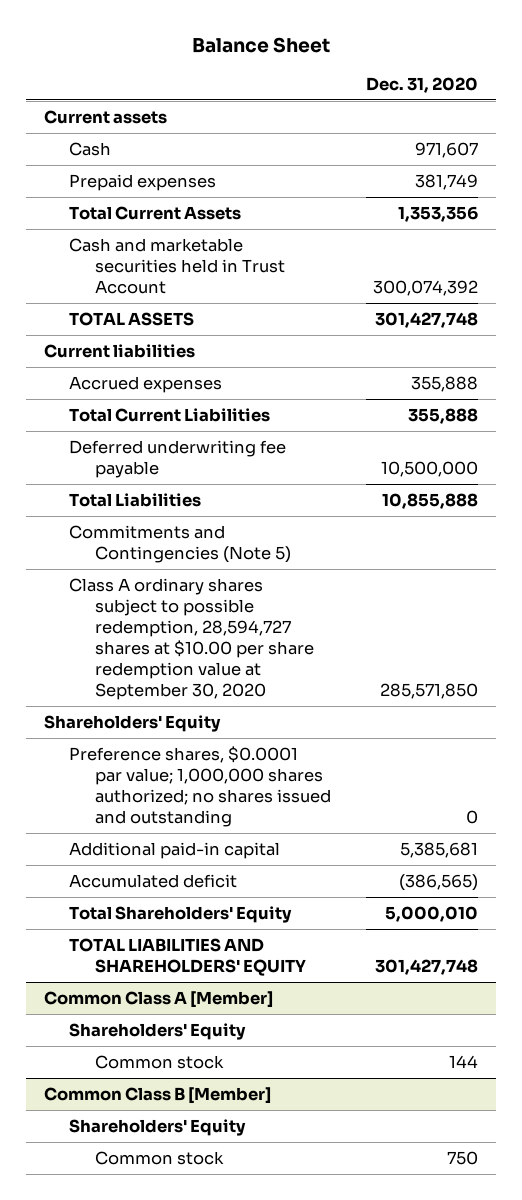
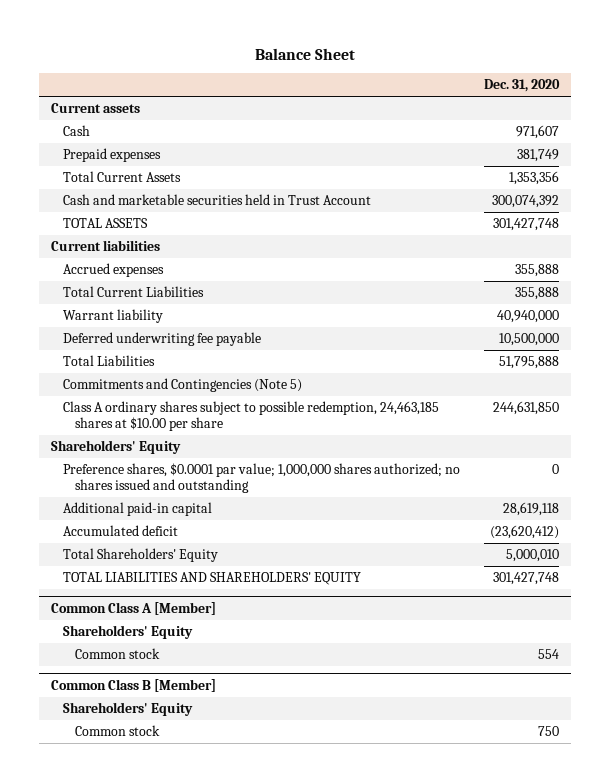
none -> [62,309,163,324] Warrant liability
[382,492,479,509] 10,855,888 -> [498,356,559,370] 51,795,888
[69,577,314,701] Class A ordinary shares subject to possible redemption, 28,594,727 shares at $10.00 per share redemption value at September 30, 2020 -> [62,401,439,432] Class A ordinary shares subject to possible redemption, 24,463,185 shares at $10.00 per share
[380,683,479,700] 285,571,850 -> [492,401,559,416] 244,631,850
[400,841,479,858] 5,385,681 -> [502,502,559,517] 28,619,118
[399,873,479,891] (386,565) -> [489,525,559,540] (23,620,412)
[449,1054,479,1068] 144 -> [537,649,559,660] 554

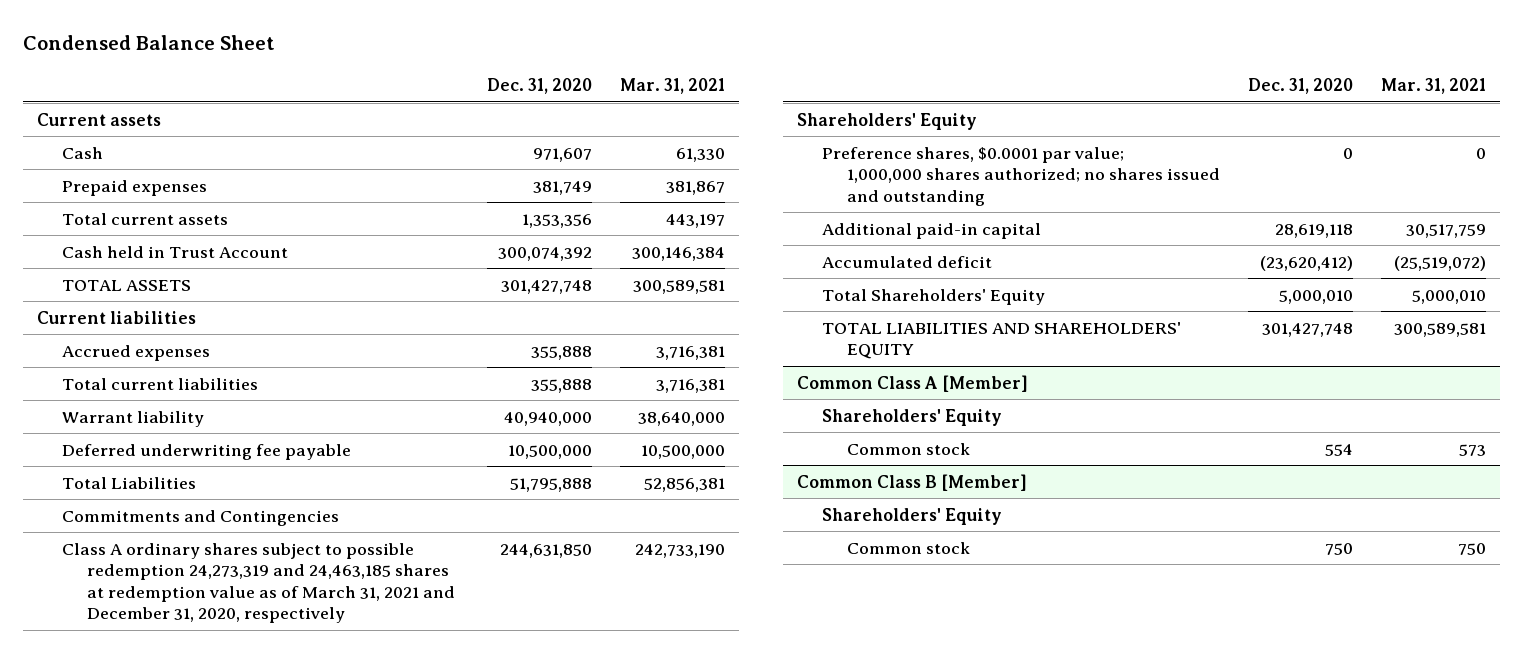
[254,47,355,60] Balance Sheet -> [23,35,276,51] Condensed Balance Sheet
none -> [620,77,726,94] Mar. 31, 2021
[62,171,181,183] Total Current Assets -> [61,212,228,225] Total current assets
[62,194,371,206] Cash and marketable securities held in Trust Account -> [61,245,288,258] Cash held in Trust Account
[62,286,204,298] Total Current Liabilities -> [61,377,258,390] Total current liabilities
[62,378,302,393] Commitments and Contingencies (Note 5) -> [61,509,339,526] Commitments and Contingencies
[62,401,439,432] Class A ordinary shares subject to possible redemption, 24,463,185 shares at $10.00 per share -> [61,542,455,624] Class A ordinary shares subject to possible redemption 24,273,319 and 24,463,185 shares at redemption value as of March 31, 2021 and December 31, 2020, respectively

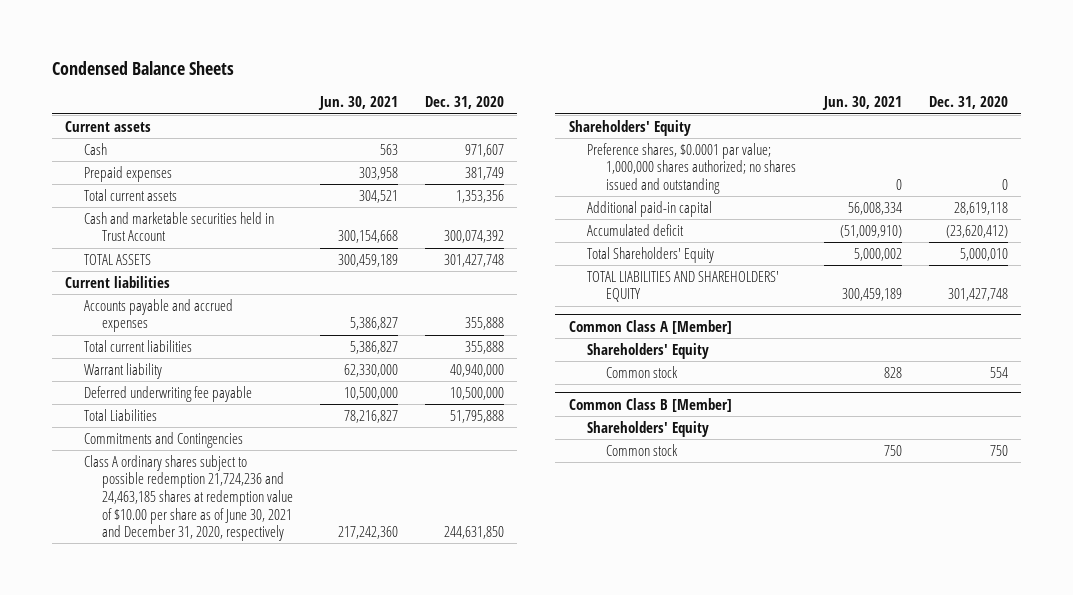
[23,35,276,51] Condensed Balance Sheet -> [51,61,234,76] Condensed Balance Sheets
[620,77,726,94] Mar. 31, 2021 -> none
none -> [318,96,399,111] Jun. 30, 2021
[61,245,288,258] Cash held in Trust Account -> [83,211,274,242] Cash and marketable securities held in Trust Account
[61,344,210,361] Accrued expenses -> [83,298,233,333] Accounts payable and accrued expenses
[61,542,455,624] Class A ordinary shares subject to possible redemption 24,273,319 and 24,463,185 shares at redemption value as of March 31, 2021 and December 31, 2020, respectively -> [83,454,294,542] Class A ordinary shares subject to possible redemption 21,724,236 and 24,463,185 shares at redemption value of $10.00 per share as of June 30, 2021 and December 31, 2020, respectively

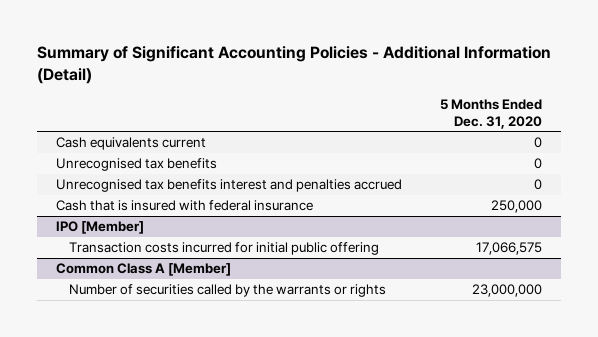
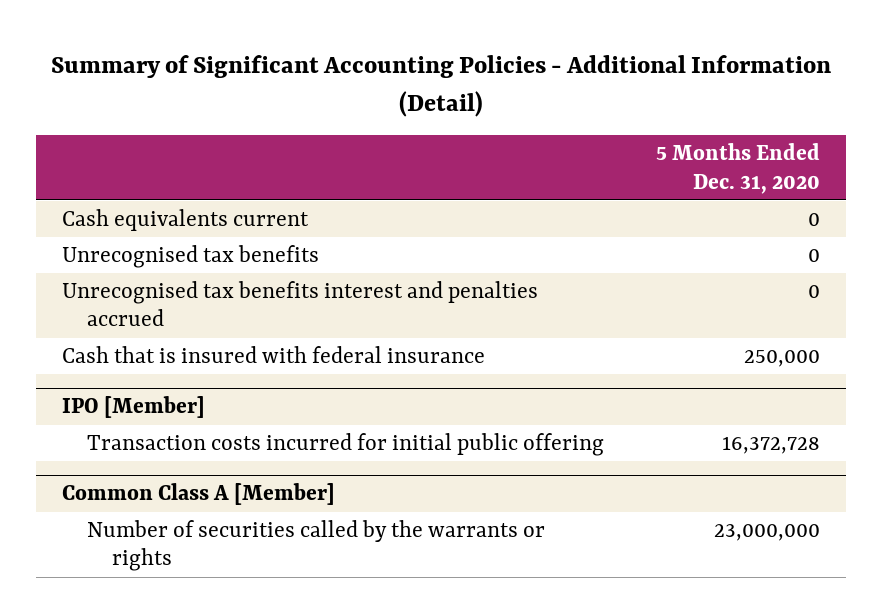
[475,242,542,256] 17,066,575 -> [722,436,821,455] 16,372,728

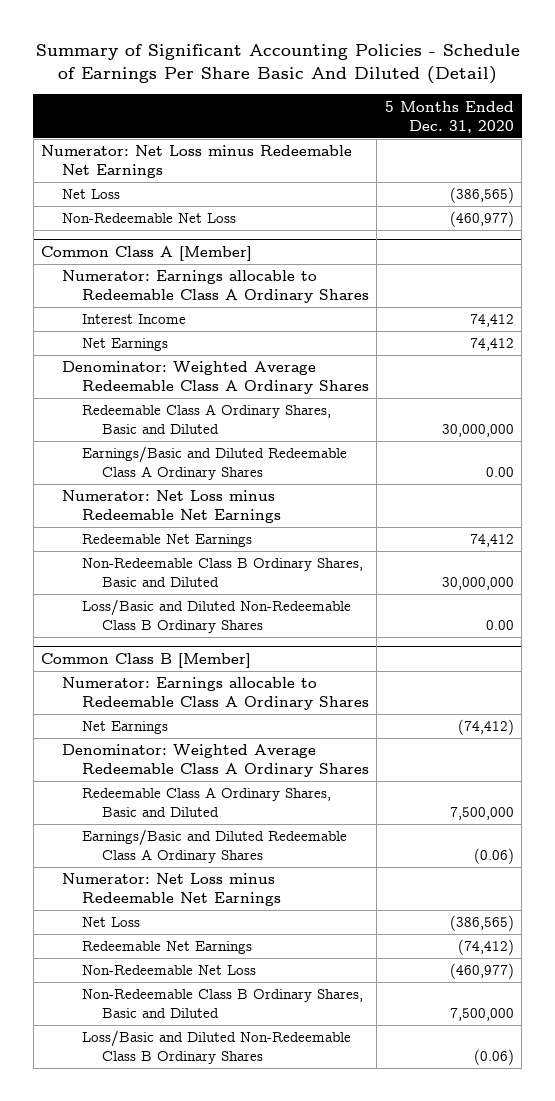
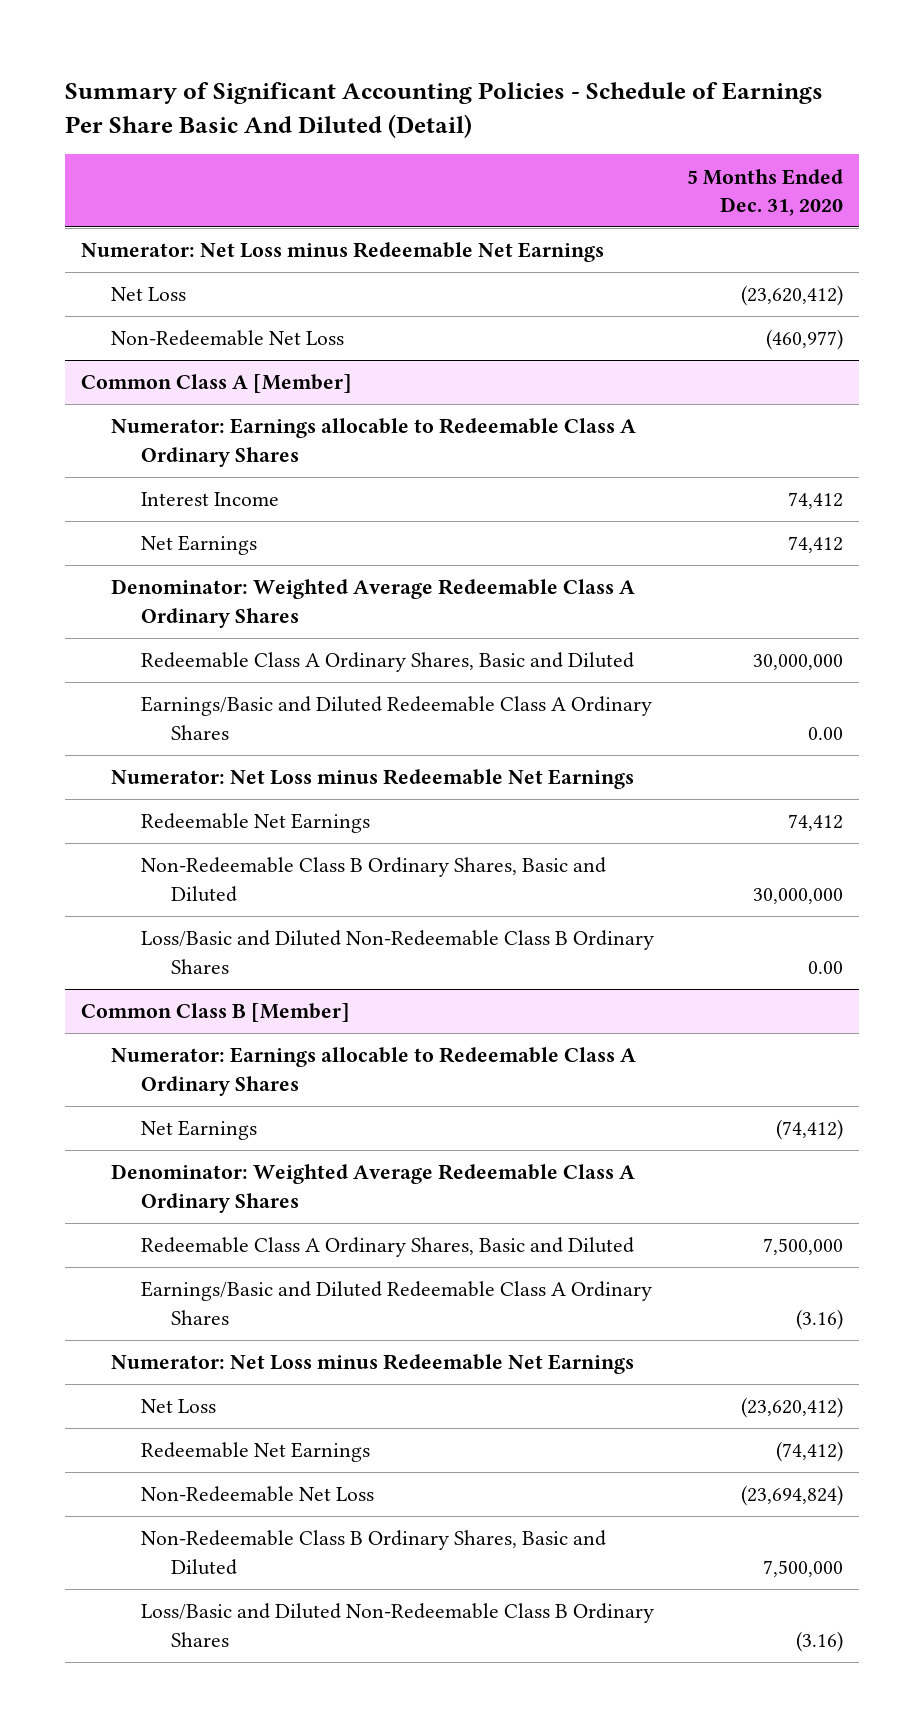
[449,187,514,204] (386,565) -> [740,285,843,307] (23,620,412)
[473,848,514,865] (0.06) -> [795,1308,843,1330] (3.16)
[449,915,514,932] (386,565) -> [740,1397,843,1419] (23,620,412)
[449,963,514,980] (460,977) -> [740,1485,843,1507] (23,694,824)
[473,1049,514,1066] (0.06) -> [795,1630,843,1652] (3.16)

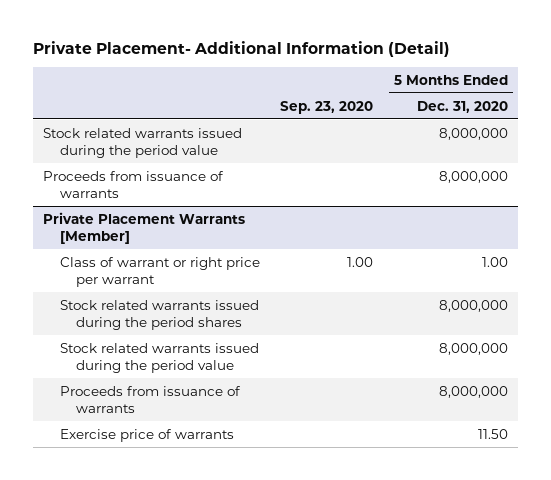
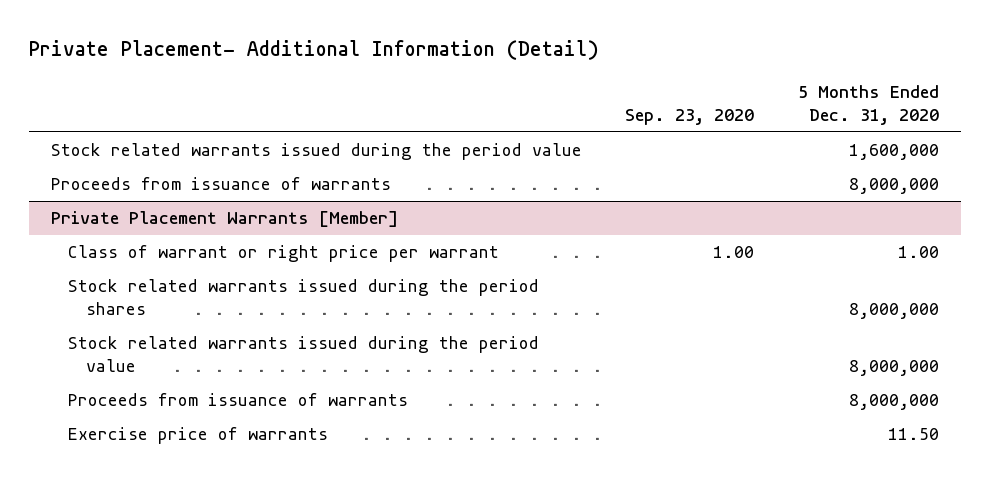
[439,127,509,140] 8,000,000 -> [849,144,940,161] 1,600,000

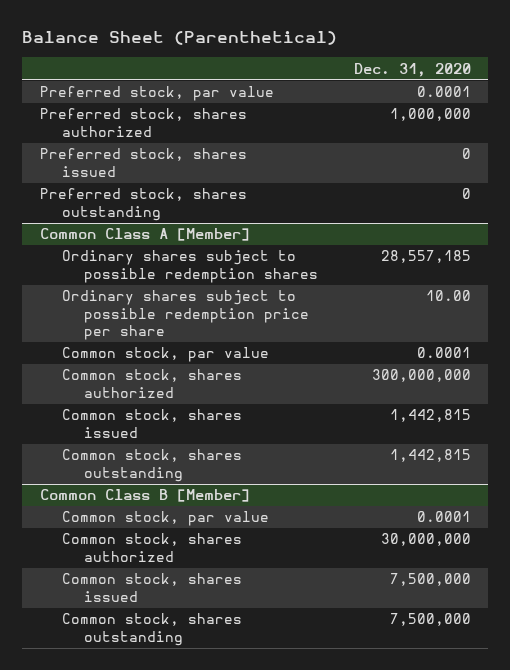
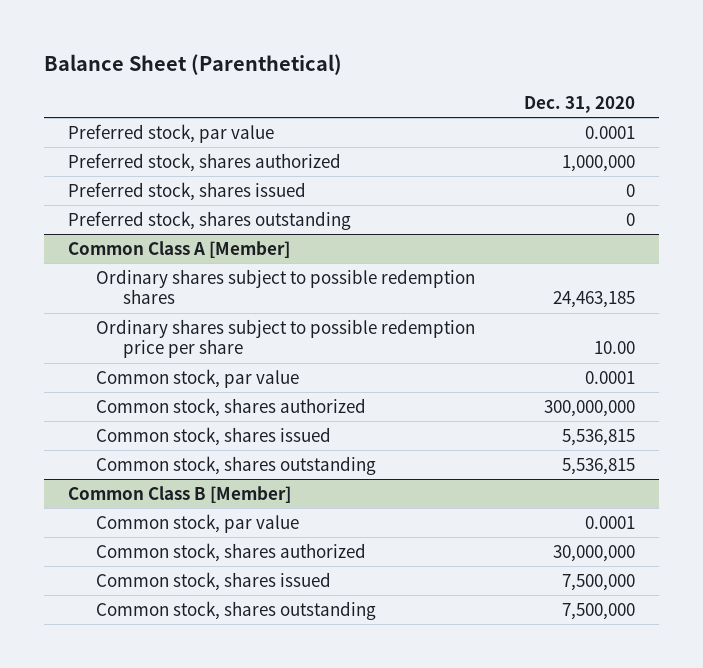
[380,250,471,264] 28,557,185 -> [552,291,635,309] 24,463,185
[389,409,471,423] 1,442,815 -> [561,429,635,447] 5,536,815
[389,449,471,463] 1,442,815 -> [561,458,635,476] 5,536,815

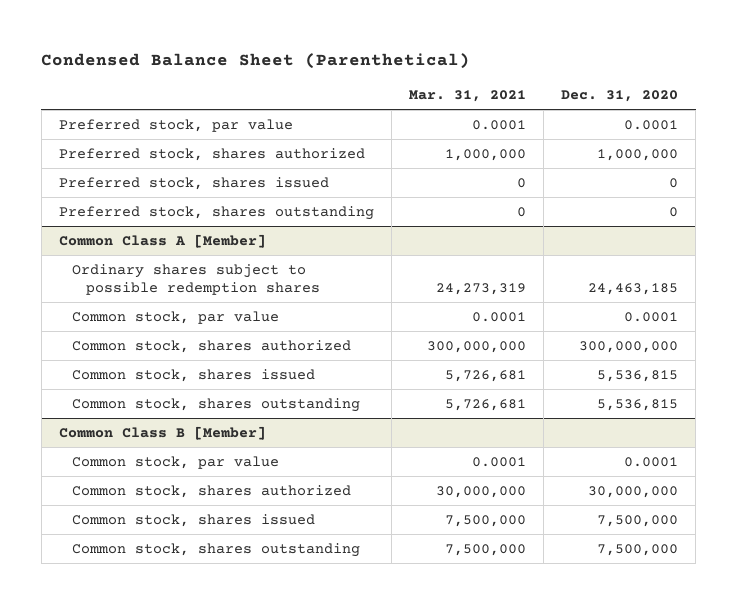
[43,53,342,75] Balance Sheet (Parenthetical) -> [41,52,471,69] Condensed Balance Sheet (Parenthetical)
none -> [408,89,526,102] Mar. 31, 2021
[95,319,475,359] Ordinary shares subject to possible redemption price per share -> none

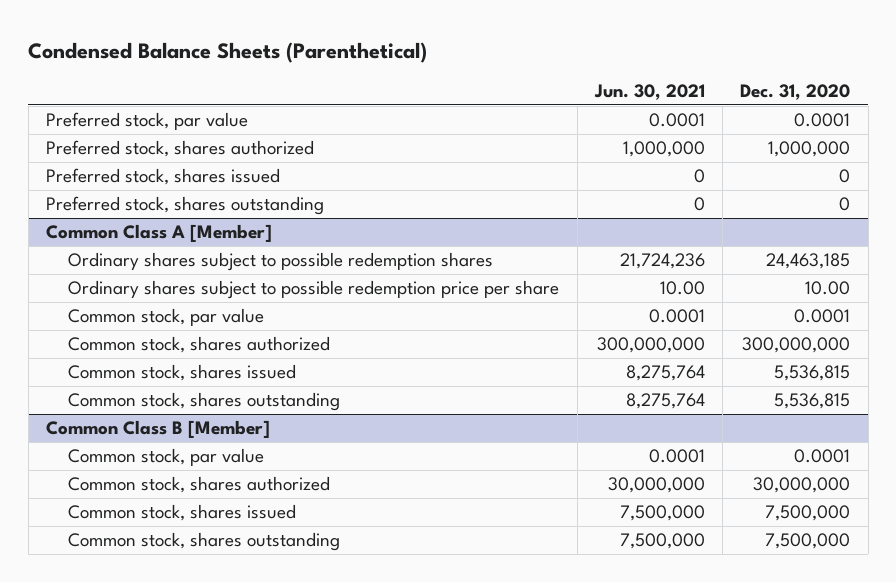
[41,52,471,69] Condensed Balance Sheet (Parenthetical) -> [28,41,428,63] Condensed Balance Sheets (Parenthetical)
[408,89,526,102] Mar. 31, 2021 -> none
none -> [593,83,705,100] Jun. 30, 2021
none -> [68,280,560,300] Ordinary shares subject to possible redemption price per share

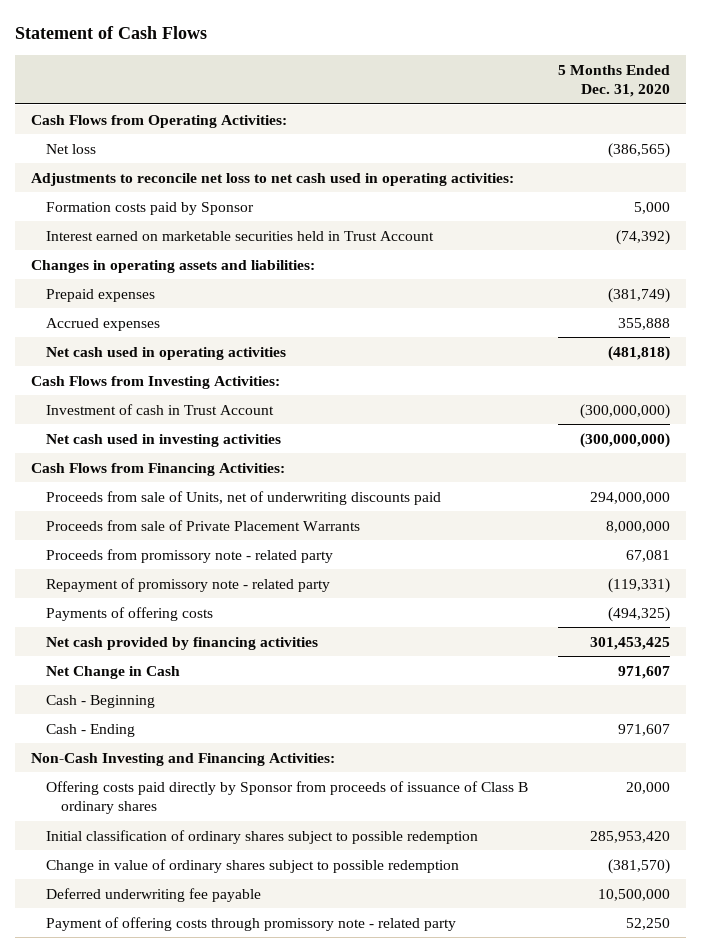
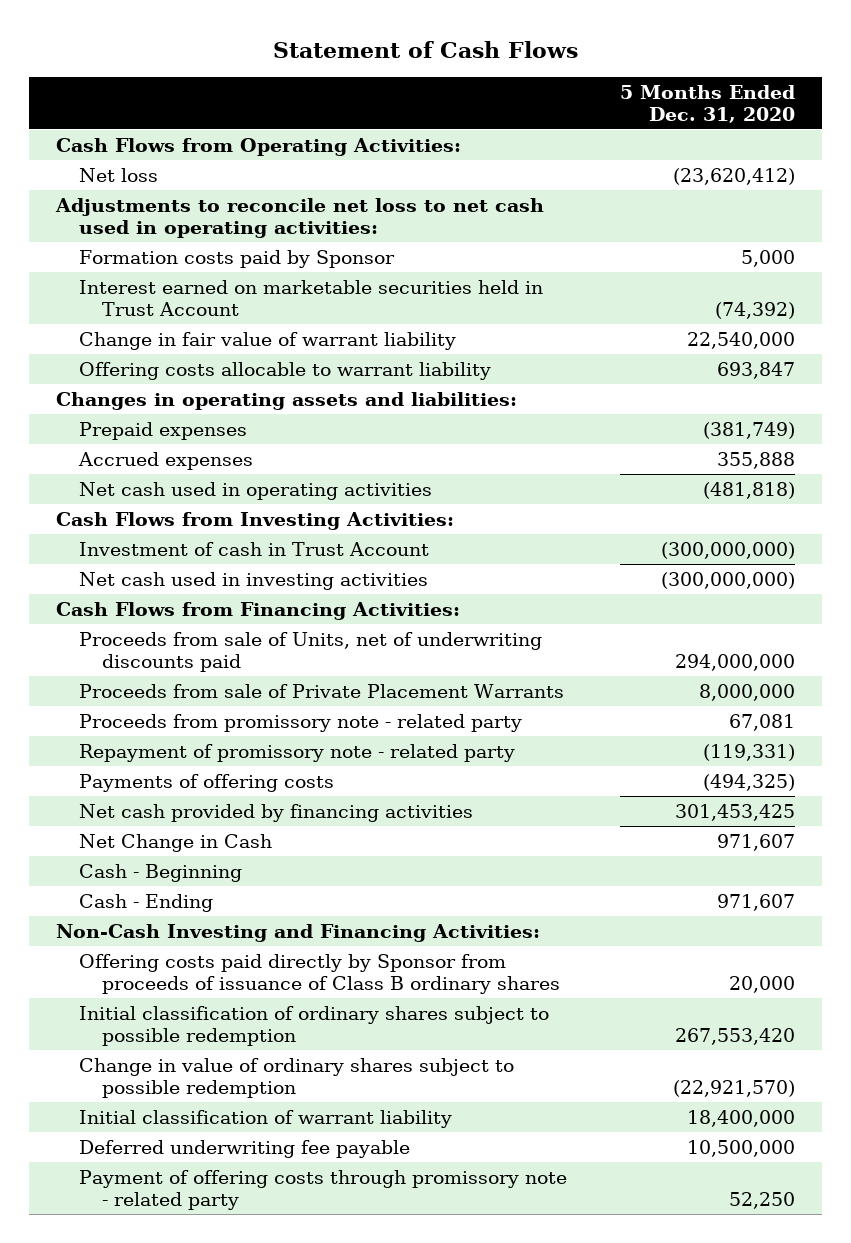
[608,142,671,158] (386,565) -> [673,167,796,185] (23,620,412)
none -> [78,331,456,350] Change in fair value of warrant liability
none -> [78,361,491,380] Offering costs allocable to warrant liability
[590,830,671,843] 285,953,420 -> [675,1027,796,1045] 267,553,420
[608,858,671,874] (381,570) -> [673,1079,796,1097] (22,921,570)
none -> [78,1109,452,1128] Initial classification of warrant liability

